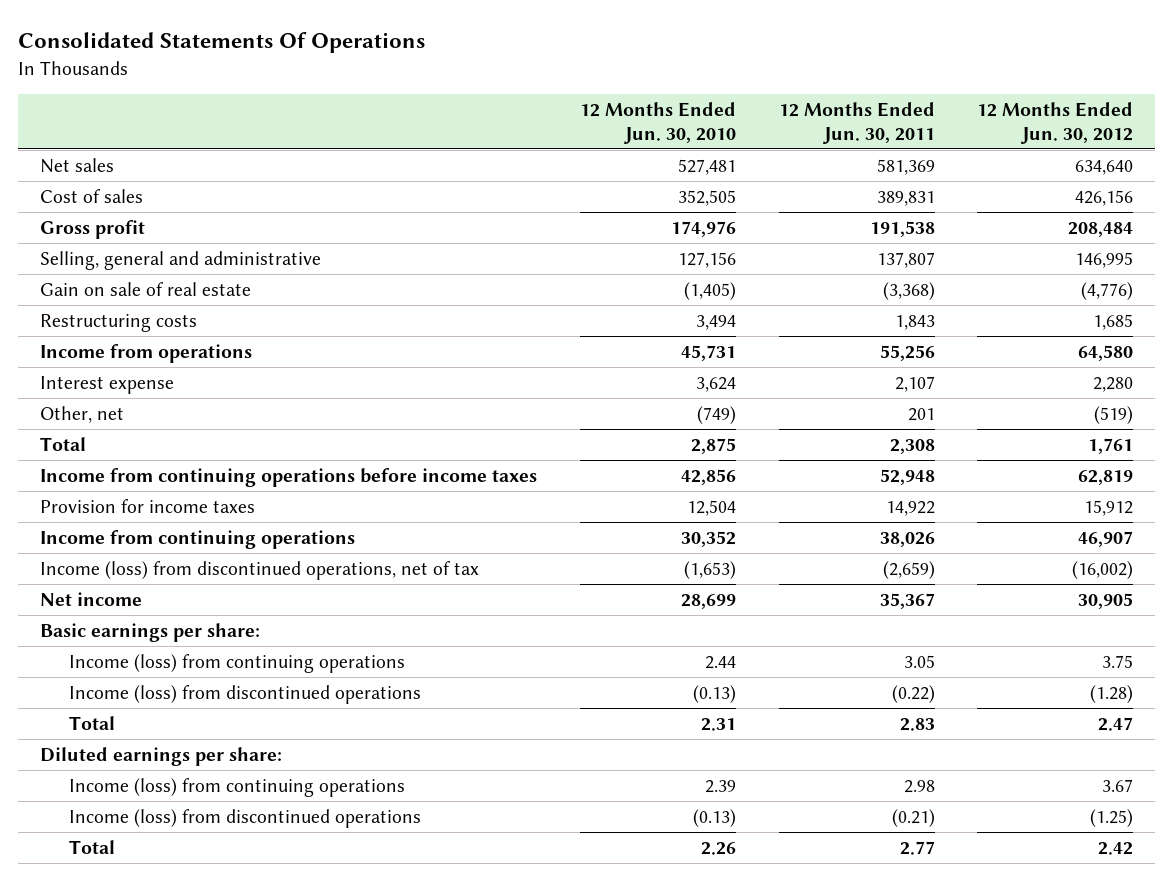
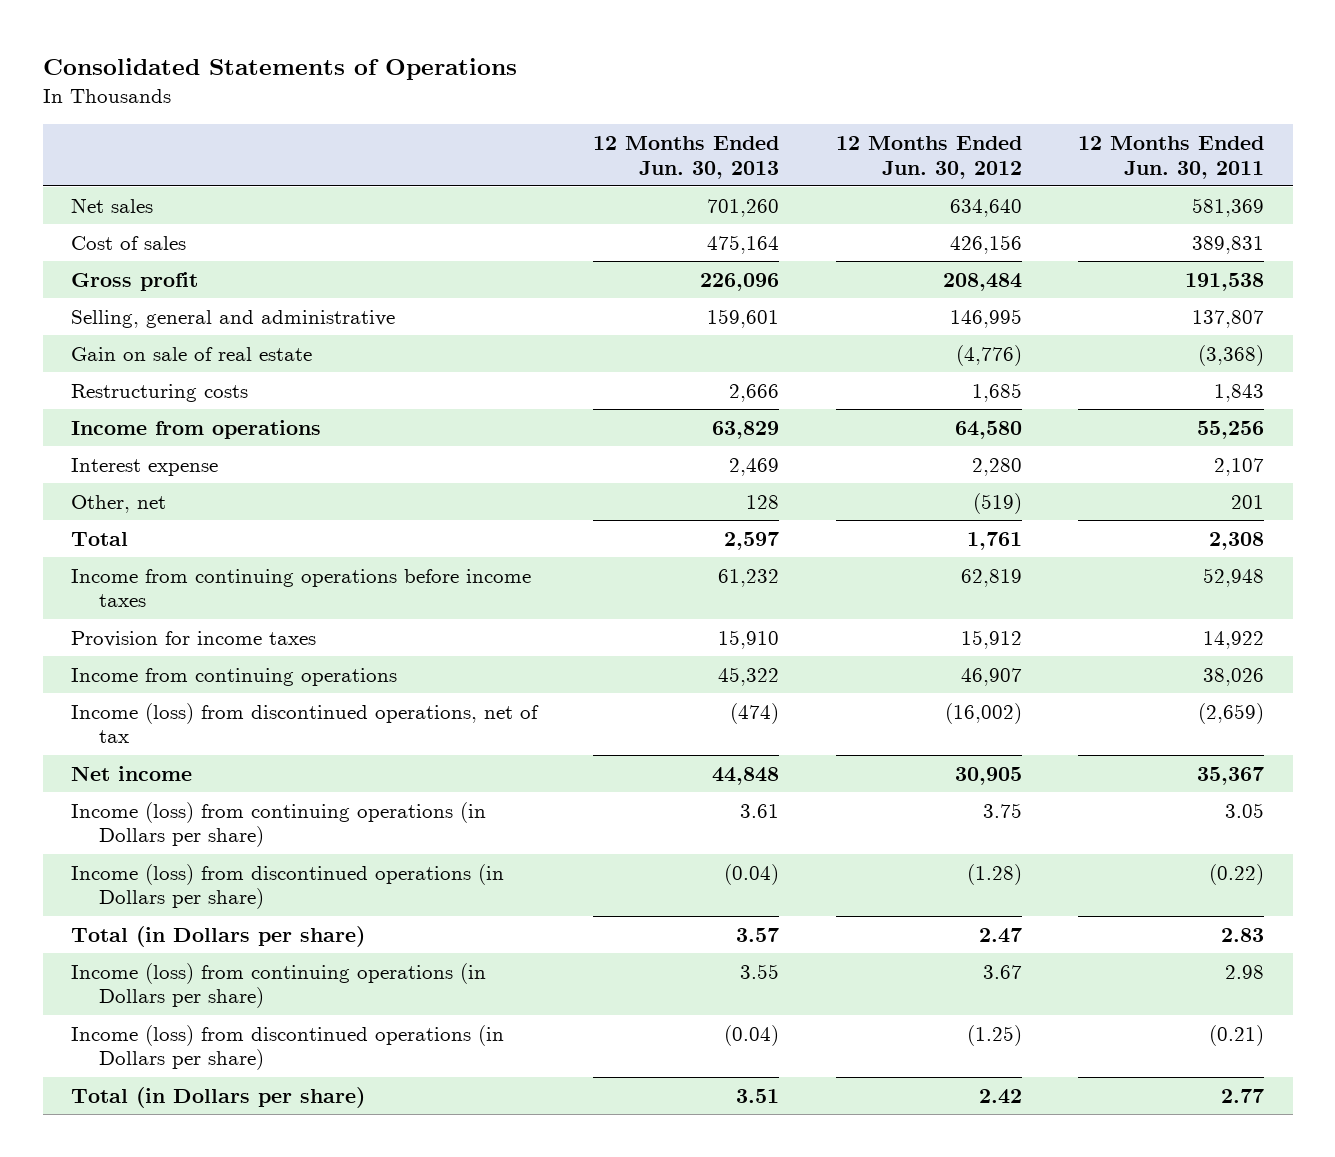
[18,32,426,54] Consolidated Statements Of Operations -> [42,58,517,81] Consolidated Statements of Operations
[579,101,736,144] 12 Months Ended Jun. 30, 2010 -> none
none -> [593,135,780,179] 12 Months Ended Jun. 30, 2013
[39,622,260,642] Basic earnings per share: -> none
[39,746,282,766] Diluted earnings per share: -> none
[69,653,406,673] Income (loss) from continuing operations -> [70,801,486,848] Income (loss) from continuing operations (in Dollars per share)
[69,684,422,704] Income (loss) from discontinued operations -> [70,863,504,910] Income (loss) from discontinued operations (in Dollars per share)
[69,715,116,730] Total -> [70,925,365,947] Total (in Dollars per share)
[69,777,406,797] Income (loss) from continuing operations -> [70,962,486,1009] Income (loss) from continuing operations (in Dollars per share)
[69,808,422,828] Income (loss) from discontinued operations -> [70,1024,504,1071] Income (loss) from discontinued operations (in Dollars per share)
[69,839,116,854] Total -> [70,1086,365,1108] Total (in Dollars per share)

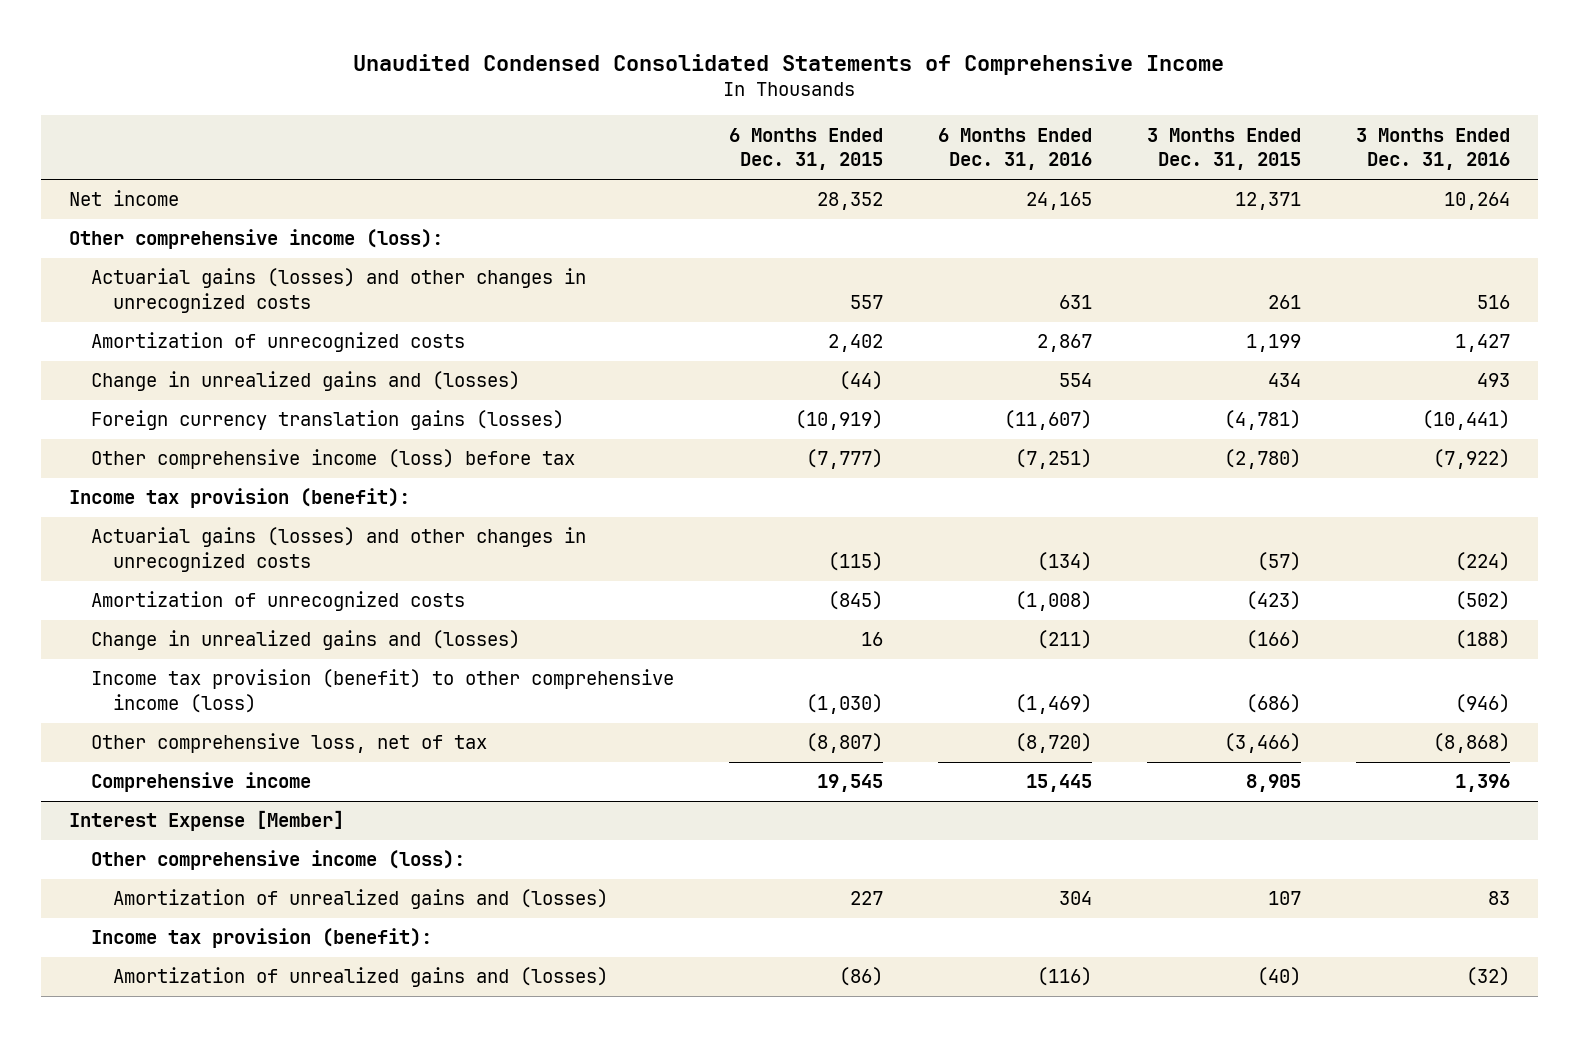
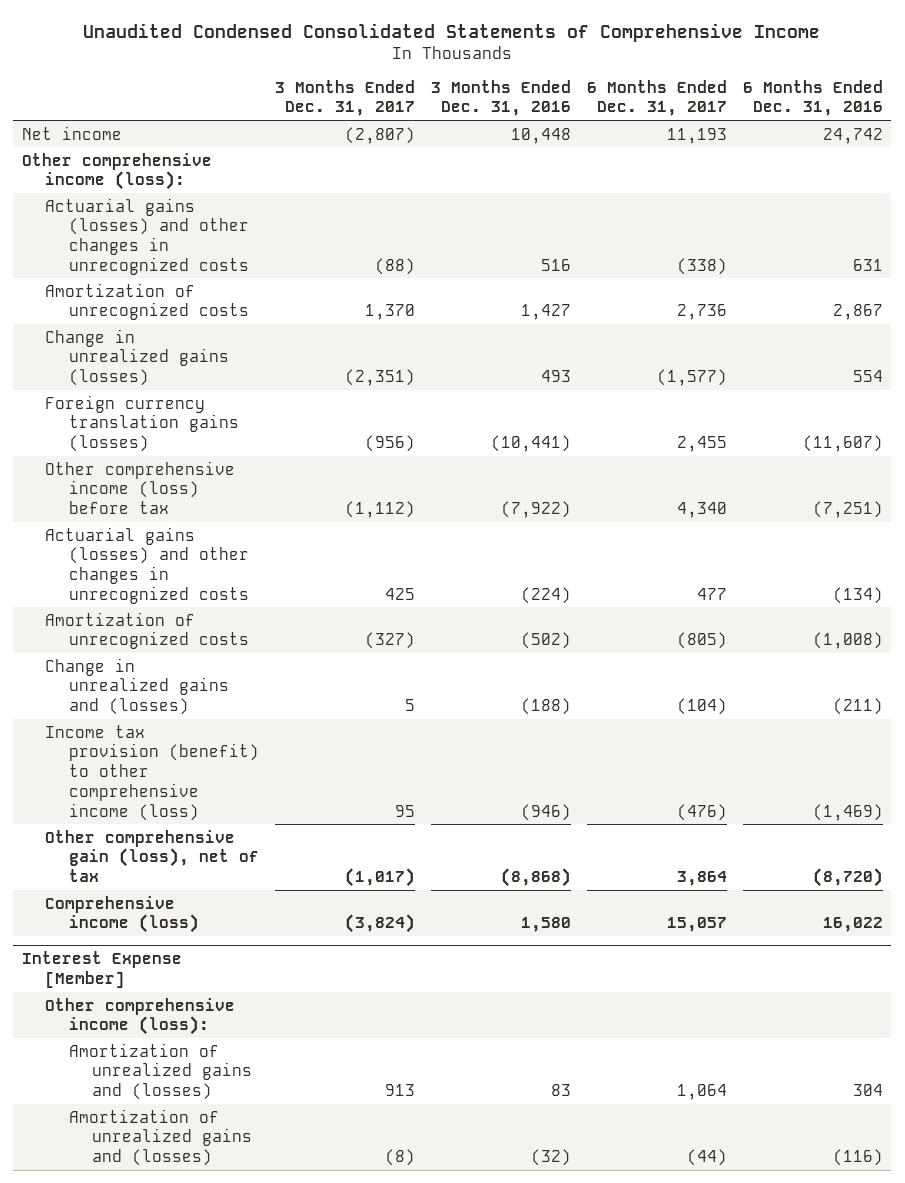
[728,127,883,171] 6 Months Ended Dec. 31, 2015 -> none
[1146,127,1301,171] 3 Months Ended Dec. 31, 2015 -> none
none -> [274,79,415,117] 3 Months Ended Dec. 31, 2017
none -> [587,79,728,117] 6 Months Ended Dec. 31, 2017
[1025,192,1092,211] 24,165 -> [823,127,884,144] 24,742
[1443,192,1510,211] 10,264 -> [511,127,572,144] 10,448
[90,371,520,392] Change in unrealized gains and (losses) -> [45,328,229,387] Change in unrealized gains (losses)
[68,488,410,509] Income tax provision (benefit): -> none
[90,733,487,754] Other comprehensive loss, net of tax -> [45,829,259,883] Other comprehensive gain (loss), net of tax
[90,772,311,793] Comprehensive income -> [45,895,199,934] Comprehensive income (loss)
[1025,774,1092,793] 15,445 -> [823,917,884,933] 16,022
[1454,774,1510,793] 1,396 -> [521,917,572,933] 1,580
[90,928,432,949] Income tax provision (benefit): -> none

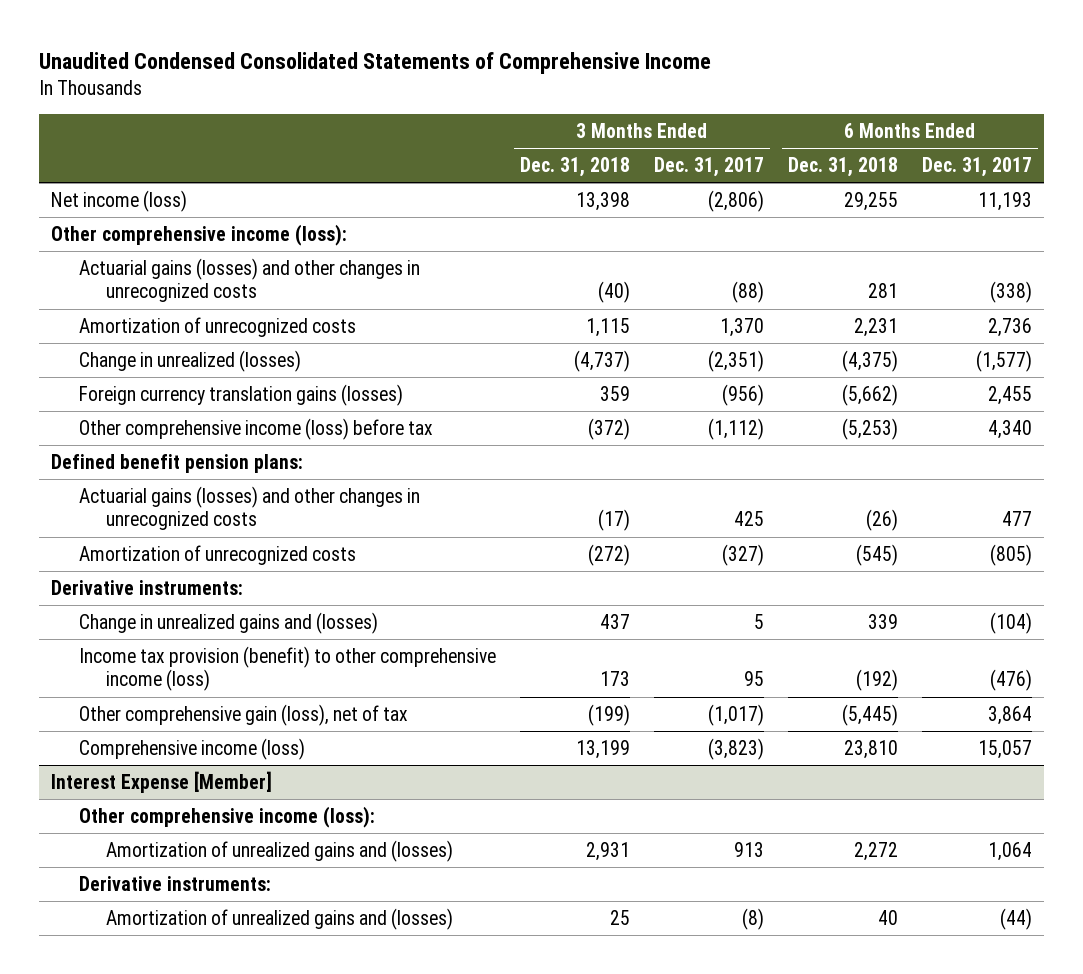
[431,79,572,117] 3 Months Ended Dec. 31, 2016 -> none
[743,79,884,117] 6 Months Ended Dec. 31, 2016 -> none
none -> [519,157,630,178] Dec. 31, 2018
none -> [787,157,898,178] Dec. 31, 2018
[21,125,122,140] Net income -> [51,189,188,212] Net income (loss)
[344,126,415,144] (2,807) -> [707,189,764,212] (2,806)
[45,328,229,387] Change in unrealized gains (losses) -> [78,349,301,372] Change in unrealized (losses)
none -> [51,453,304,473] Defined benefit pension plans:
none -> [51,579,244,595] Derivative instruments:
[344,914,415,934] (3,824) -> [707,737,764,760] (3,823)
none -> [78,875,271,891] Derivative instruments:

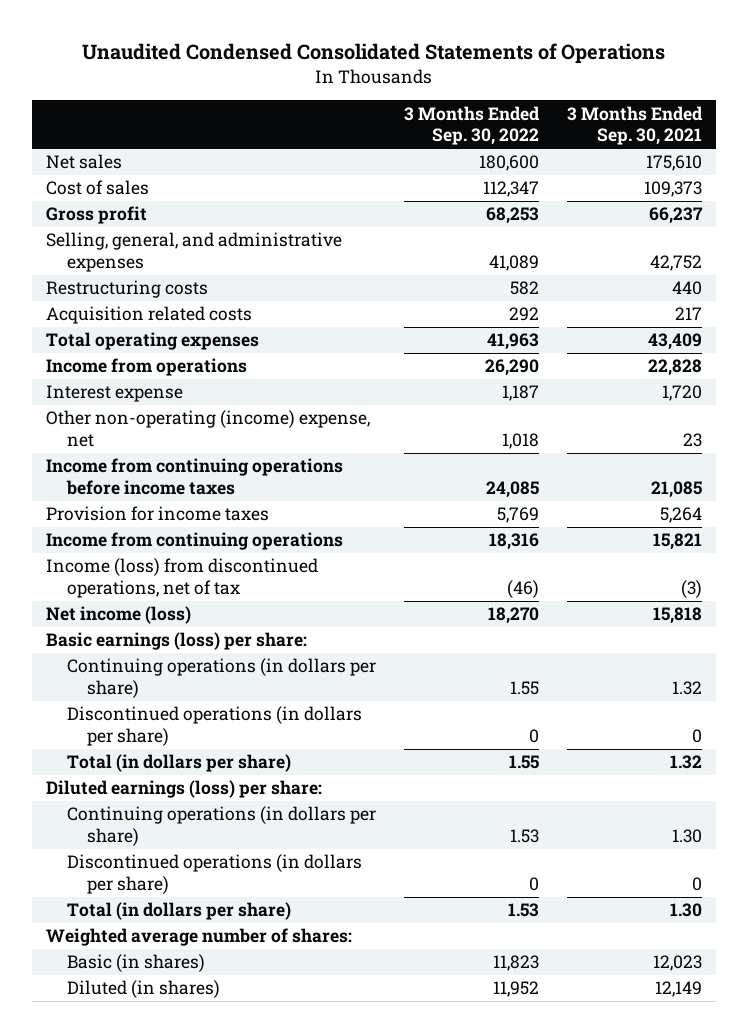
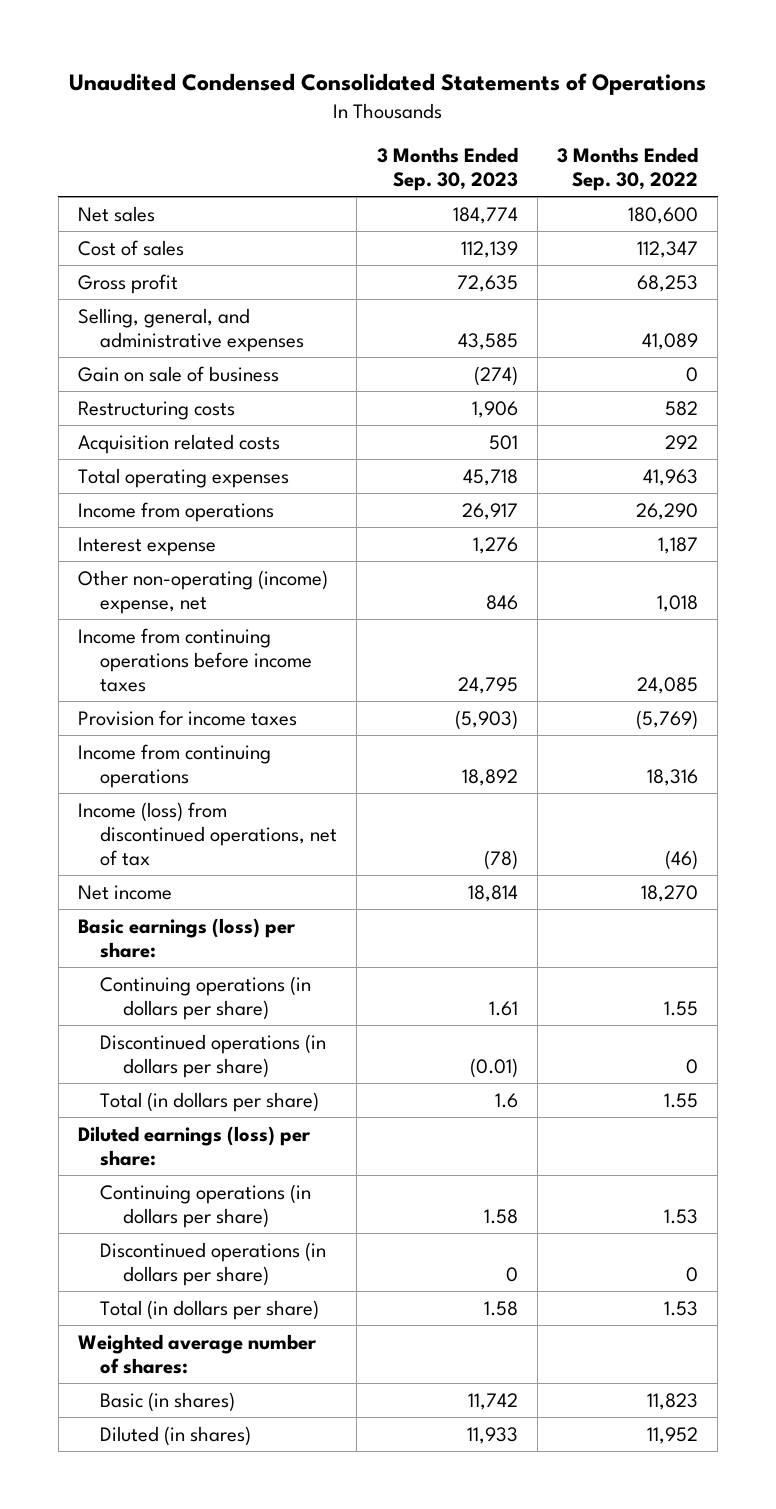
[566,105,703,146] 3 Months Ended Sep. 30, 2021 -> none
none -> [376,146,518,191] 3 Months Ended Sep. 30, 2023
none -> [77,365,279,382] Gain on sale of business
[496,507,539,524] 5,769 -> [635,709,698,730] (5,769)
[46,606,192,625] Net income (loss) -> [77,884,172,900] Net income

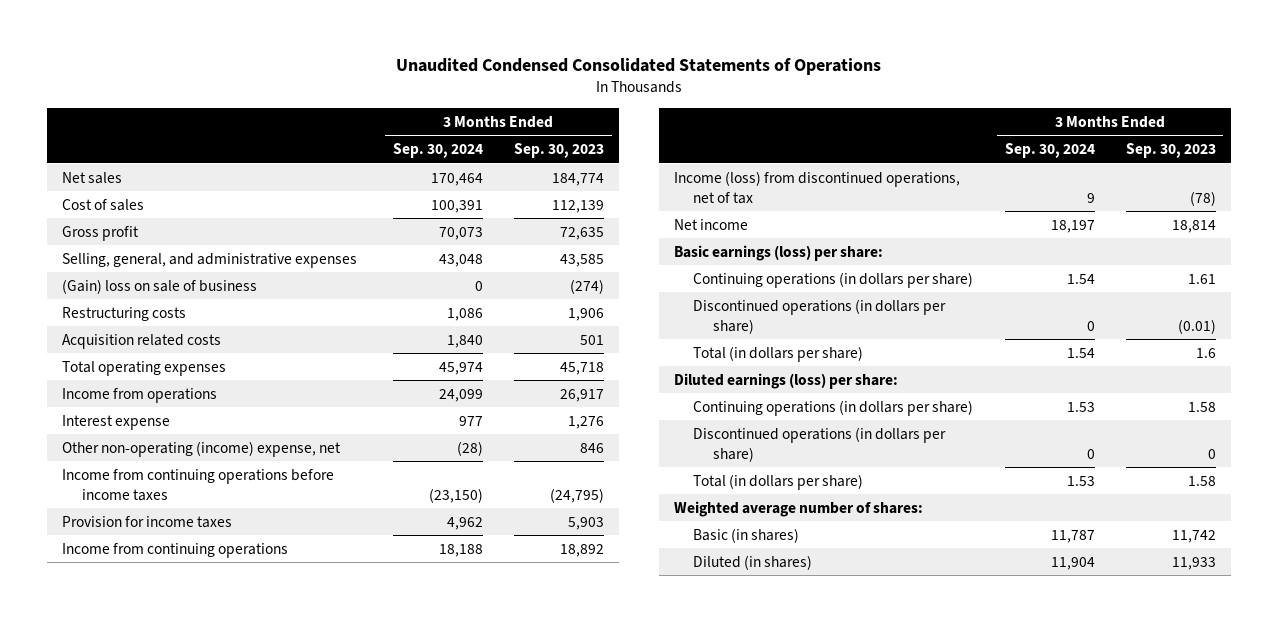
[556,146,698,191] 3 Months Ended Sep. 30, 2022 -> none
none -> [392,142,483,158] Sep. 30, 2024
[77,365,279,382] Gain on sale of business -> [62,278,258,294] (Gain) loss on sale of business
[457,677,518,695] 24,795 -> [549,487,604,503] (24,795)
[454,709,518,730] (5,903) -> [567,516,604,530] 5,903

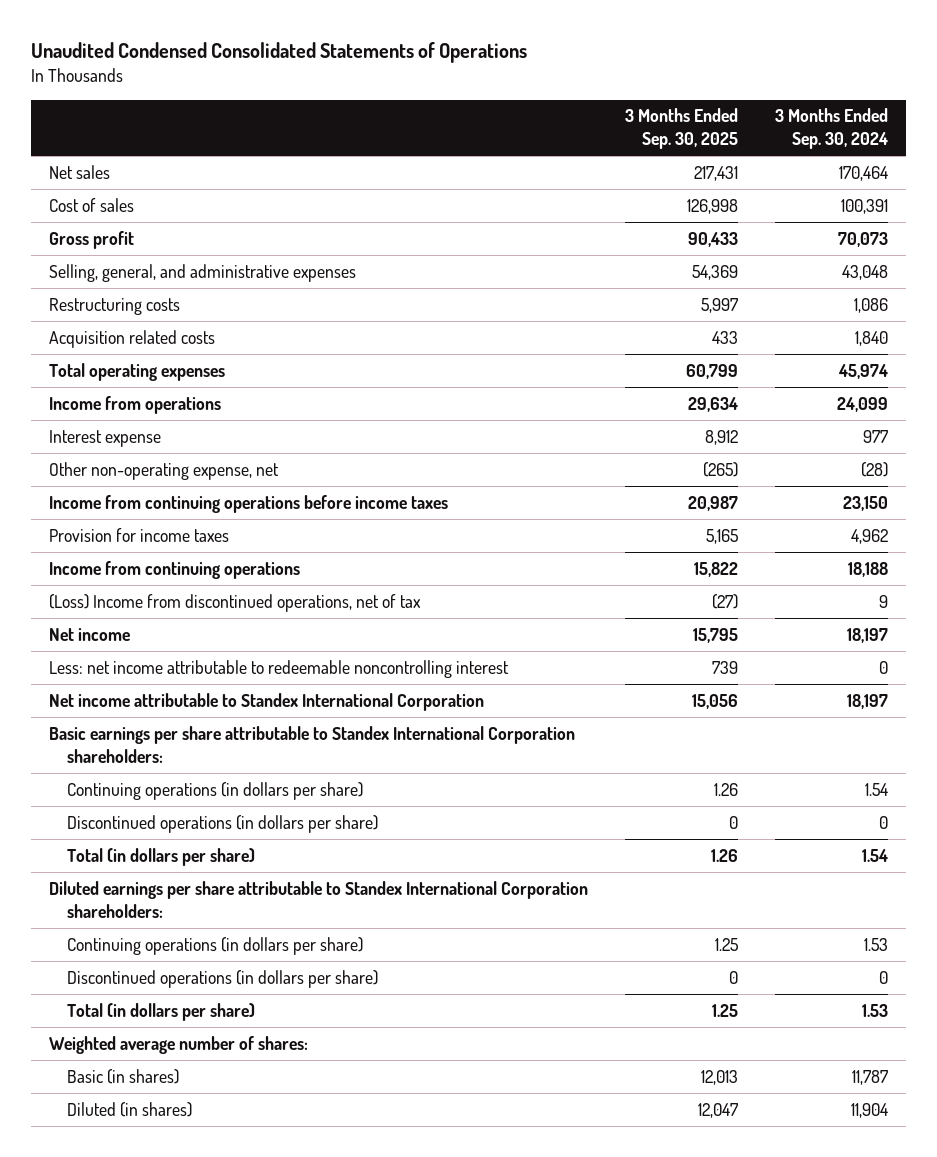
[513,142,604,158] Sep. 30, 2023 -> none
none -> [625,108,739,150] 3 Months Ended Sep. 30, 2025
[62,278,258,294] (Gain) loss on sale of business -> none
[62,440,342,457] Other non-operating (income) expense, net -> [49,461,280,480] Other non-operating expense, net
[428,487,483,503] (23,150) -> [842,495,888,511] 23,150
[674,170,961,204] Income (loss) from discontinued operations, net of tax -> [49,593,422,612] (Loss) Income from discontinued operations, net of tax
none -> [49,659,510,678] Less: net income attributable to redeemable noncontrolling interest
none -> [49,692,485,711] Net income attributable to Standex International Corporation
[674,244,884,261] Basic earnings (loss) per share: -> [49,725,576,763] Basic earnings per share attributable to Standex International Corporation shareholders:
[674,372,899,389] Diluted earnings (loss) per share: -> [49,880,589,918] Diluted earnings per share attributable to Standex International Corporation shareholders:

